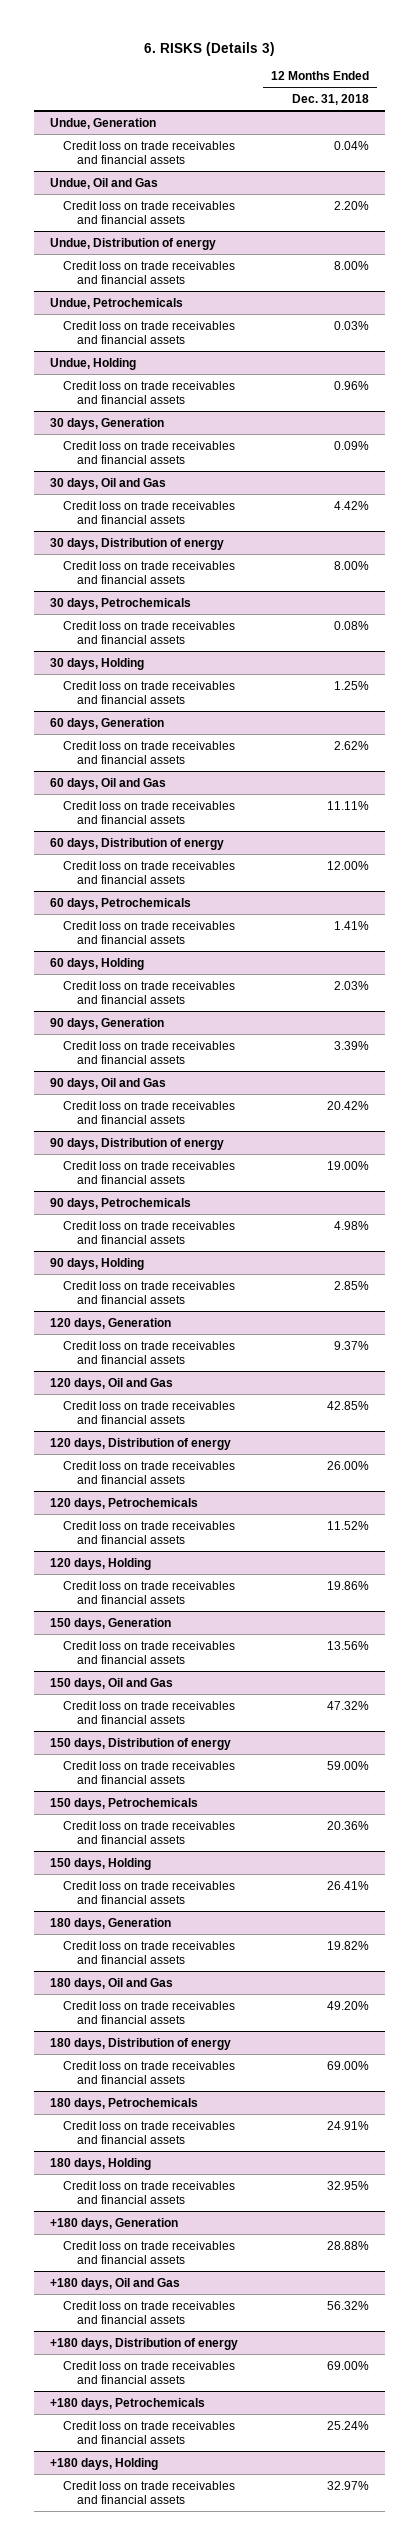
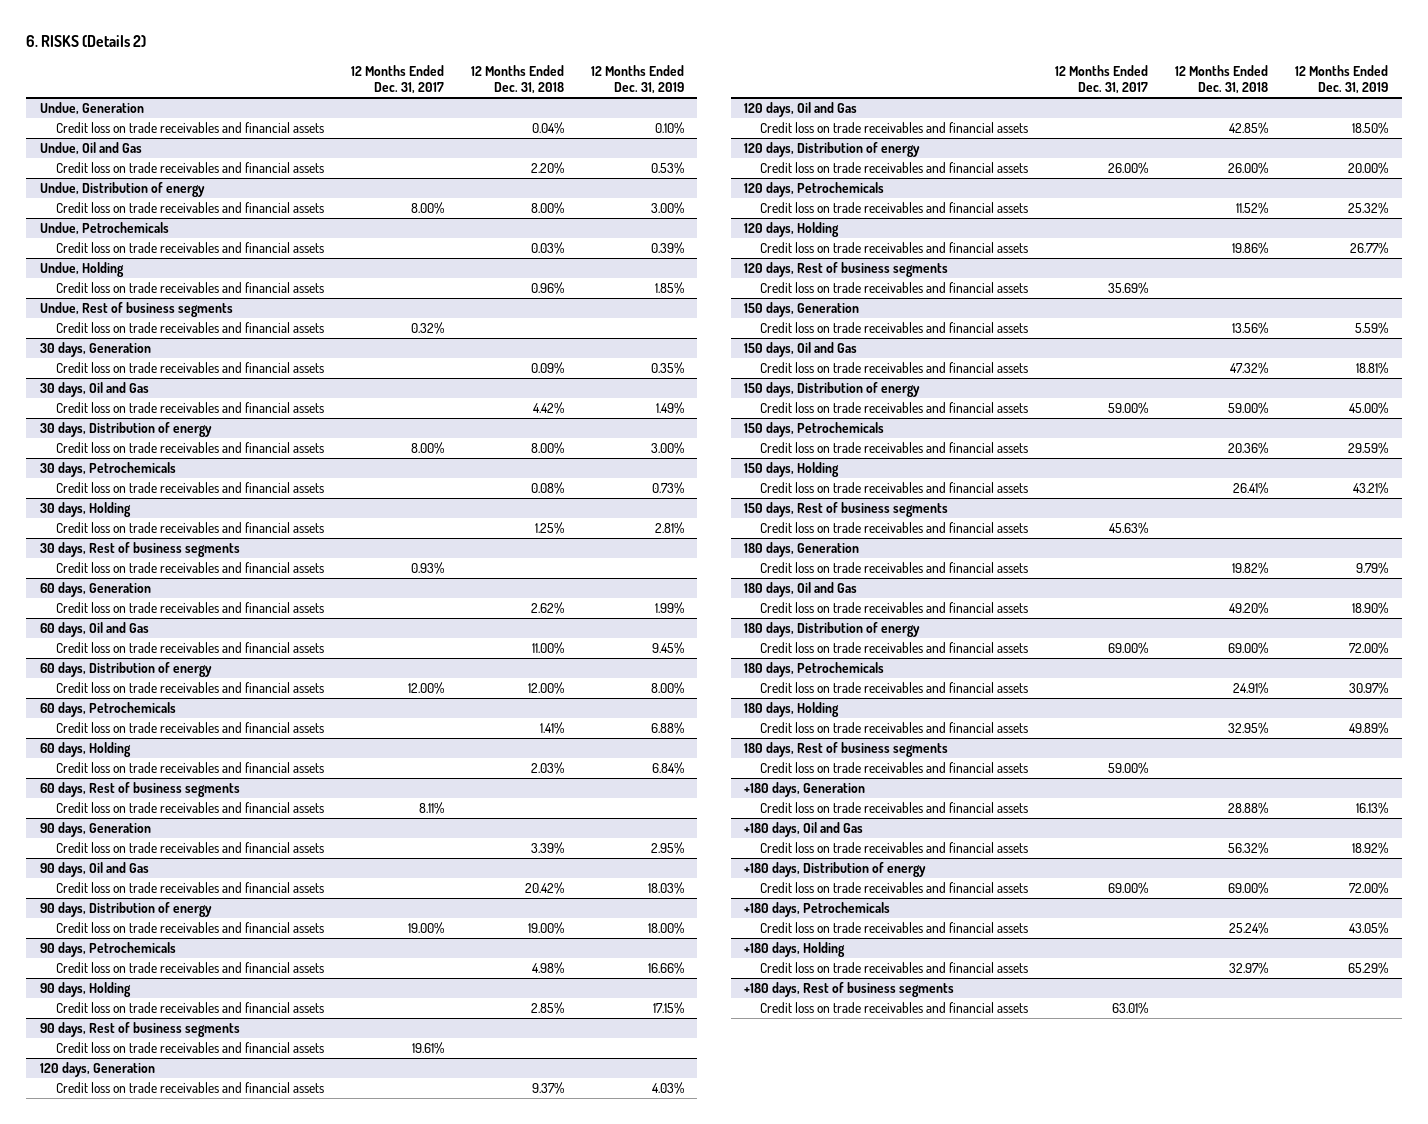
[143,41,275,56] 6. RISKS (Details 3) -> [26,35,147,48] 6. RISKS (Details 2)
none -> [350,64,444,95] 12 Months Ended Dec. 31, 2017
none -> [590,64,684,95] 12 Months Ended Dec. 31, 2019
none -> [39,301,233,317] Undue, Rest of business segments
none -> [55,321,324,333] Credit loss on trade receivables and financial assets
none -> [39,541,240,557] 30 days, Rest of business segments
none -> [55,561,324,573] Credit loss on trade receivables and financial assets
[326,800,369,810] 11.11% -> [531,641,564,654] 11.00%
none -> [39,781,240,797] 60 days, Rest of business segments
none -> [55,801,324,813] Credit loss on trade receivables and financial assets
none -> [39,1021,240,1037] 90 days, Rest of business segments
none -> [55,1041,324,1053] Credit loss on trade receivables and financial assets
none -> [744,261,949,277] 120 days, Rest of business segments
none -> [759,281,1028,293] Credit loss on trade receivables and financial assets
none -> [744,501,949,517] 150 days, Rest of business segments
none -> [759,521,1028,533] Credit loss on trade receivables and financial assets
none -> [744,741,949,757] 180 days, Rest of business segments
none -> [759,761,1028,773] Credit loss on trade receivables and financial assets
none -> [744,981,955,997] +180 days, Rest of business segments
none -> [759,1001,1028,1013] Credit loss on trade receivables and financial assets

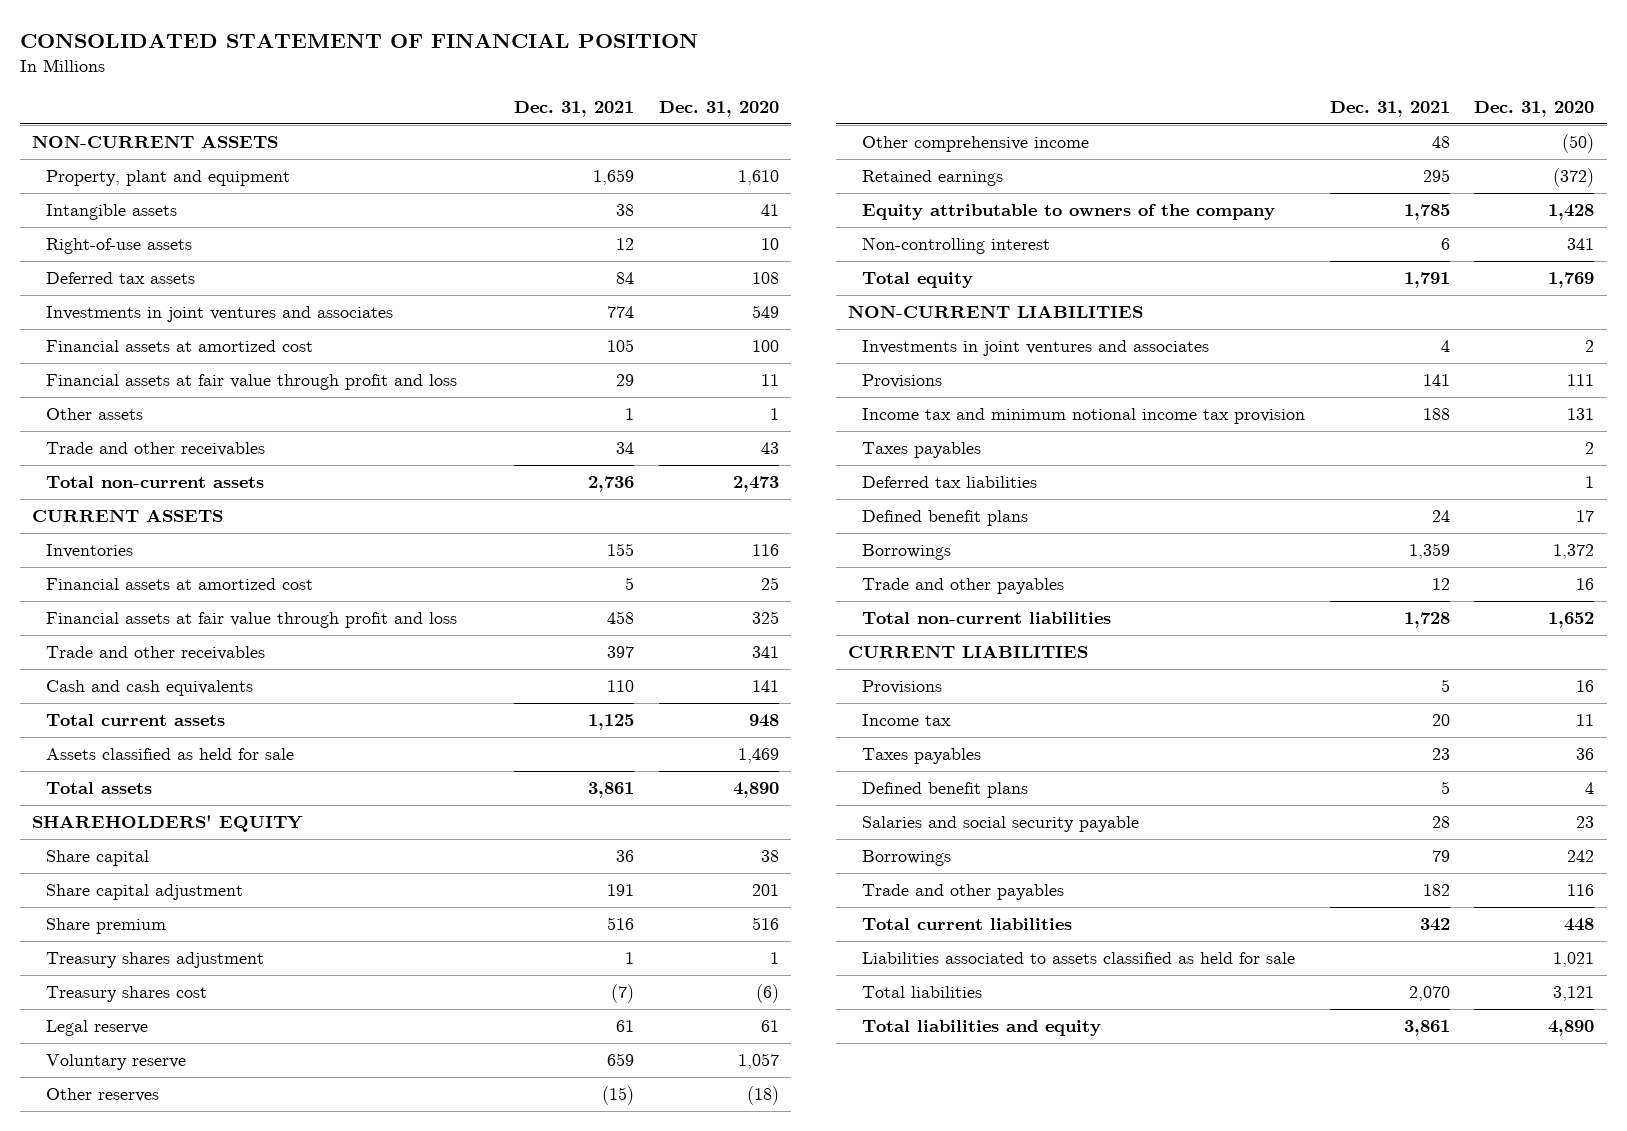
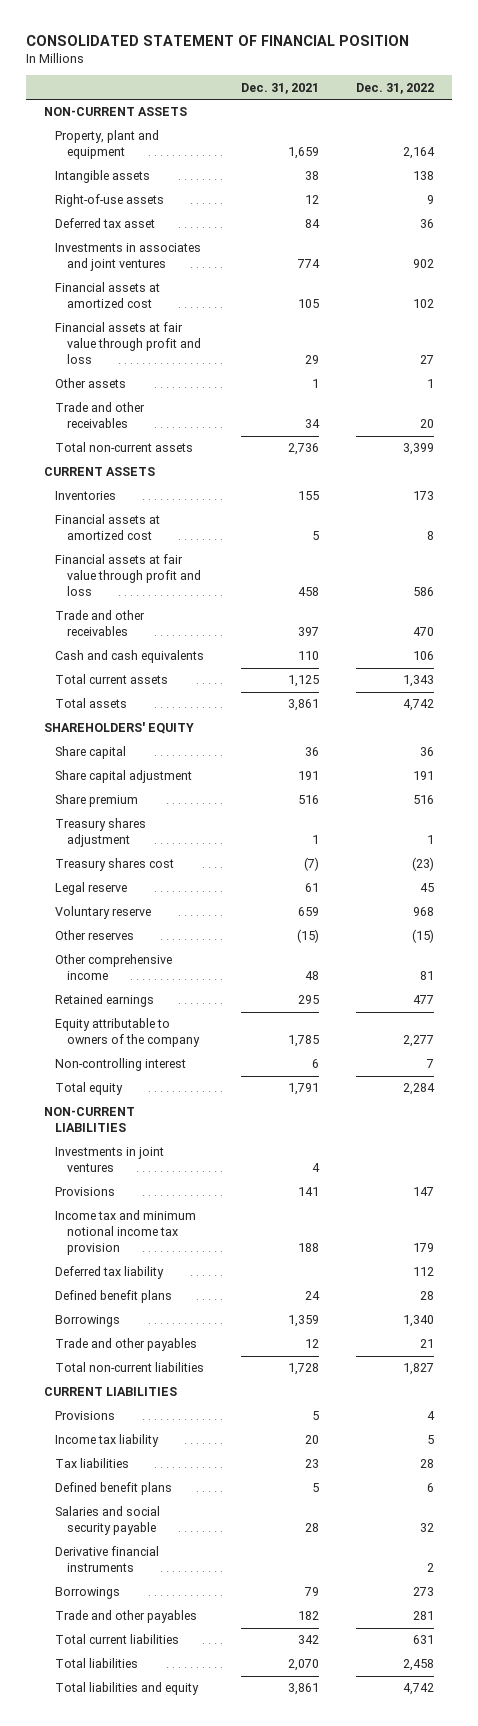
[658,101,779,118] Dec. 31, 2020 -> none
none -> [355,82,434,94] Dec. 31, 2022
[45,272,195,285] Deferred tax assets -> [55,218,156,229] Deferred tax asset
[45,306,393,323] Investments in joint ventures and associates -> [55,243,202,272] Investments in associates and joint ventures
[45,748,294,761] Assets classified as held for sale -> none
[861,340,1209,357] Investments in joint ventures and associates -> [55,1147,165,1173] Investments in joint ventures
[861,442,981,459] Taxes payables -> none
[861,476,1037,489] Deferred tax liabilities -> [55,1266,165,1280] Deferred tax liability
[861,714,951,727] Income tax -> [55,1434,160,1448] Income tax liability
[861,748,981,765] Taxes payables -> [55,1458,130,1469] Tax liabilities
none -> [55,1546,160,1573] Derivative financial instruments
[861,952,1295,965] Liabilities associated to assets classified as held for sale -> none

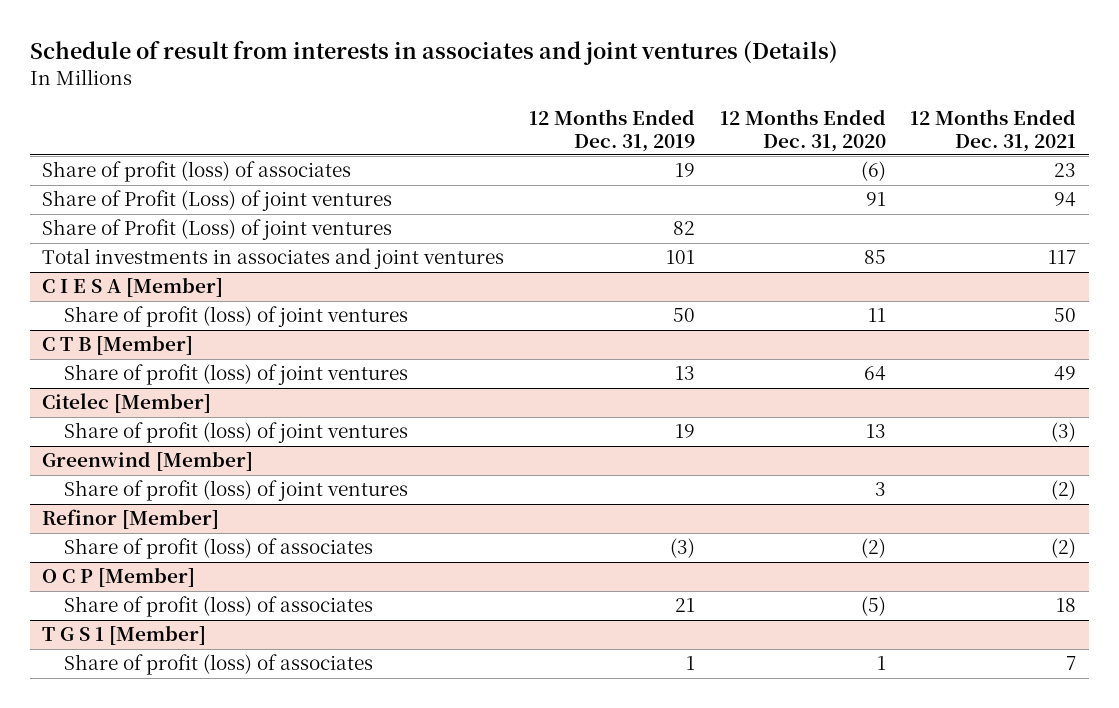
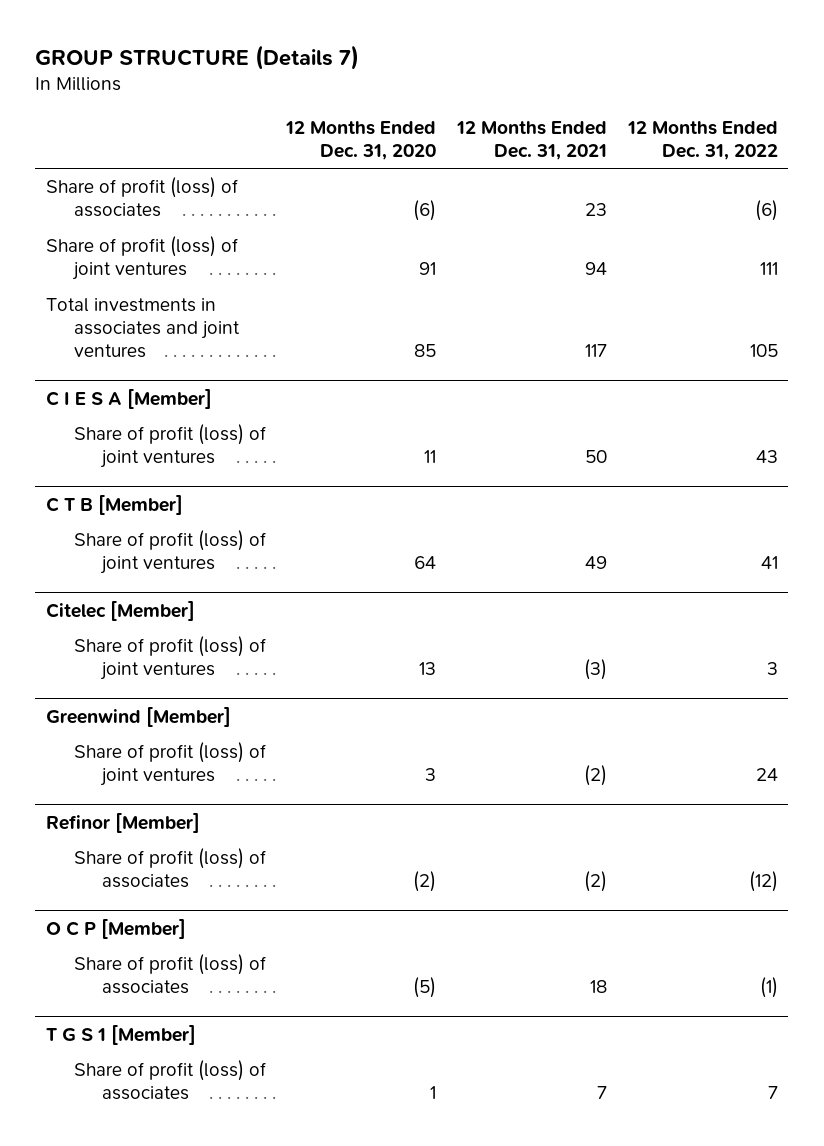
[29,41,838,66] Schedule of result from interests in associates and joint ventures (Details) -> [35,44,360,70] GROUP STRUCTURE (Details 7)
[528,108,695,152] 12 Months Ended Dec. 31, 2019 -> none
none -> [626,120,778,160] 12 Months Ended Dec. 31, 2022
[42,219,393,241] Share of Profit (Loss) of joint ventures -> none
[42,190,393,212] Share of Profit (Loss) of joint ventures -> [45,236,238,281] Share of profit (loss) of joint ventures

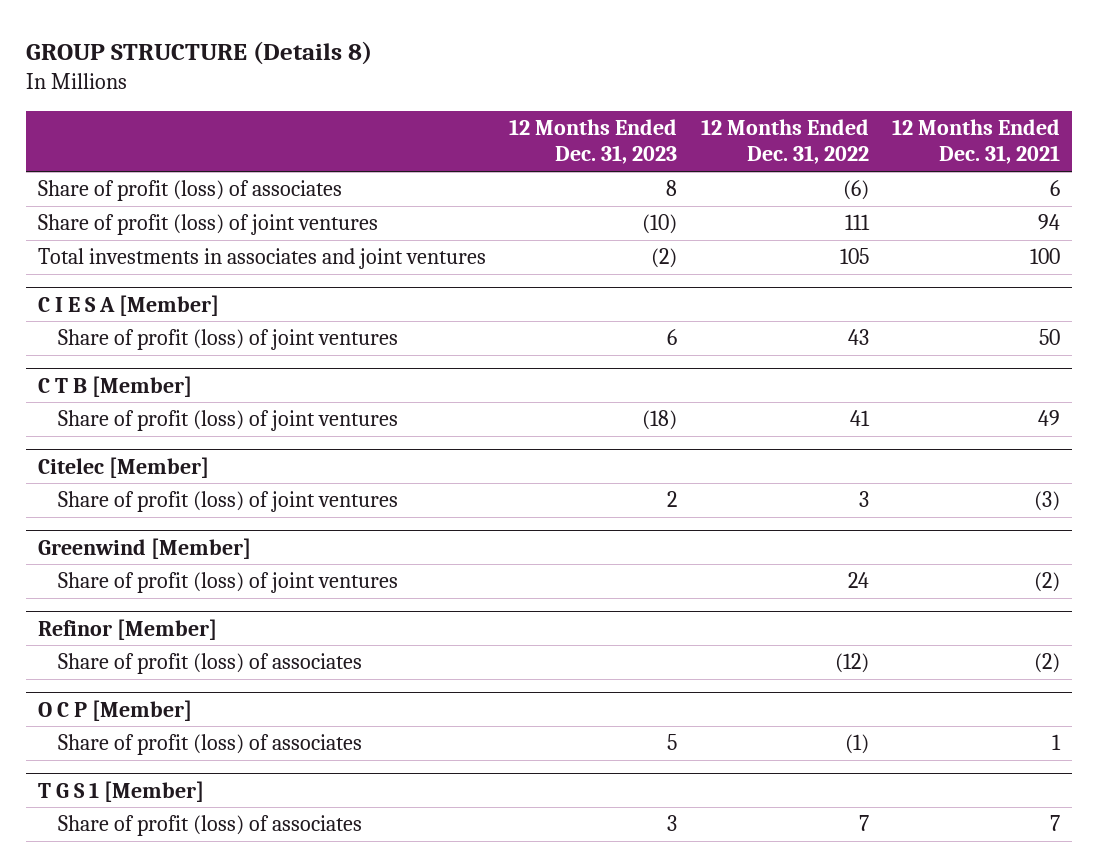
[35,44,360,70] GROUP STRUCTURE (Details 7) -> [25,40,372,65] GROUP STRUCTURE (Details 8)
[285,120,437,160] 12 Months Ended Dec. 31, 2020 -> none
none -> [509,118,678,165] 12 Months Ended Dec. 31, 2023
[585,203,608,217] 23 -> [1050,180,1061,197] 6
[585,344,608,358] 117 -> [1030,248,1061,265] 100
[590,980,608,994] 18 -> [1052,734,1062,751] 1

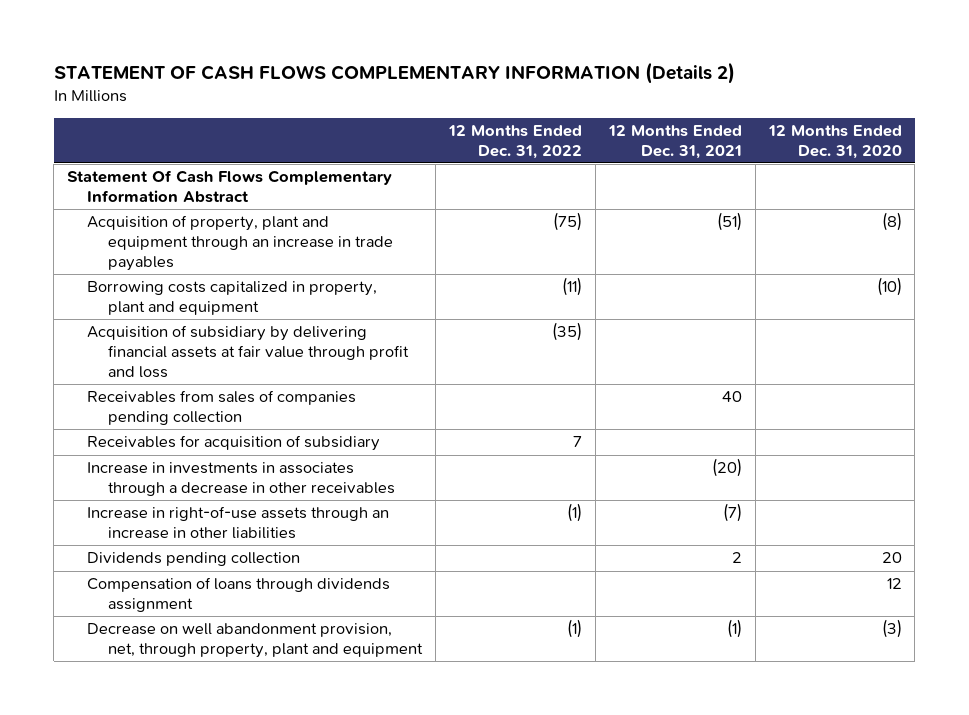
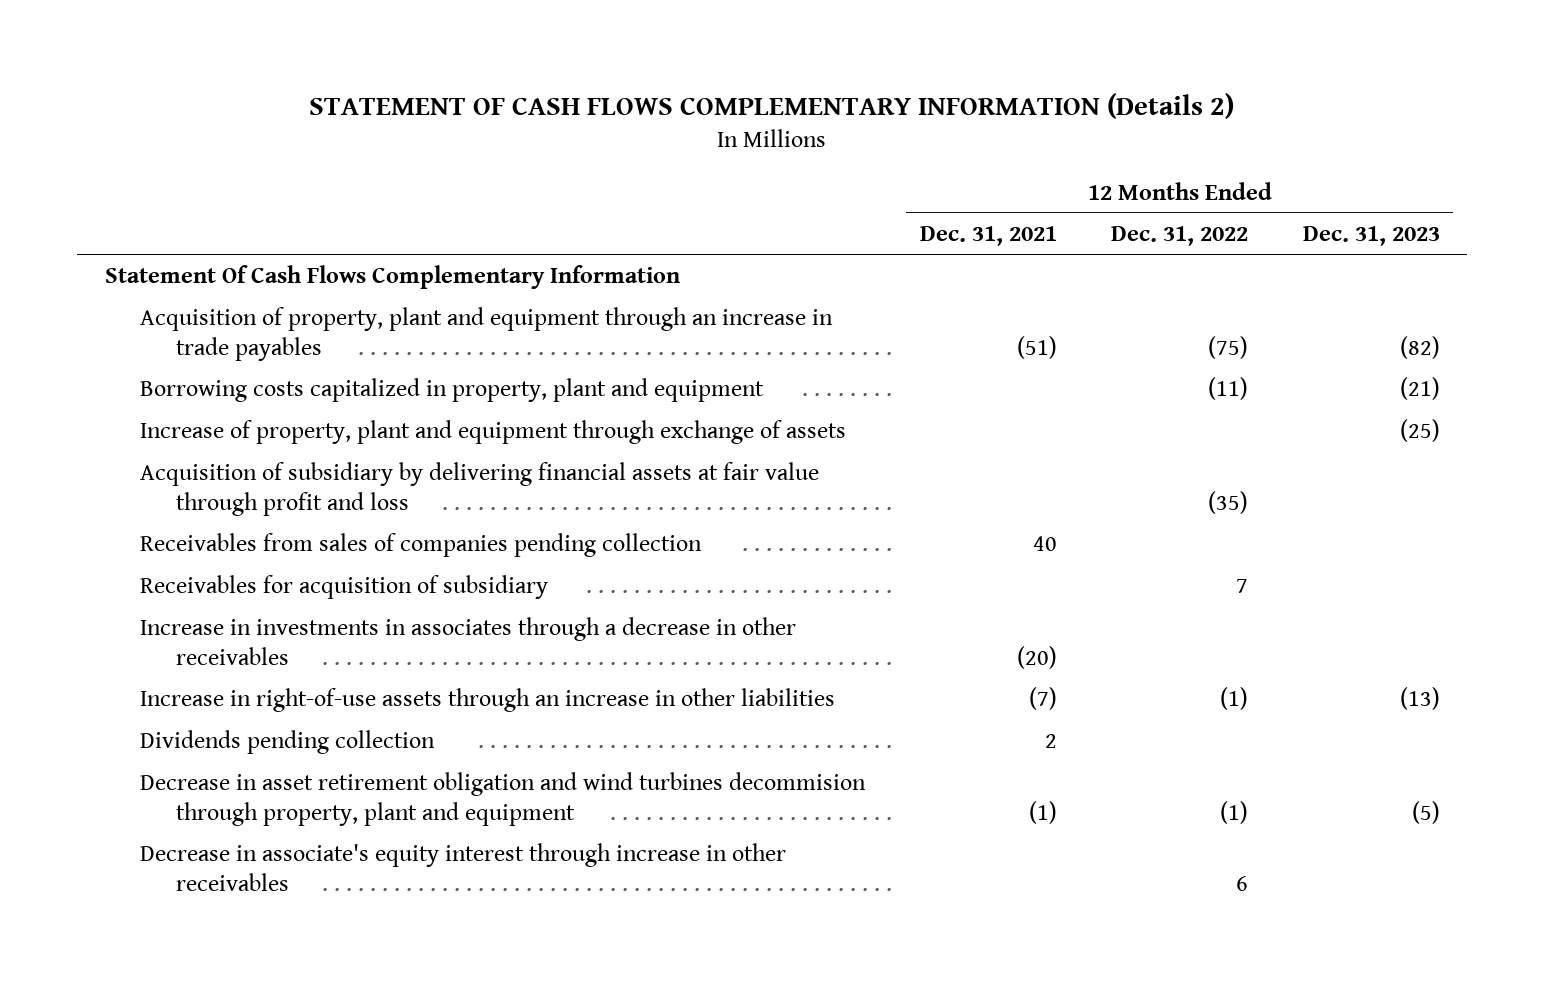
[767,125,902,159] 12 Months Ended Dec. 31, 2020 -> none
none -> [1302,226,1440,247] Dec. 31, 2023
[67,170,393,203] Statement Of Cash Flows Complementary Information Abstract -> [104,265,680,290] Statement Of Cash Flows Complementary Information
none -> [140,420,847,445] Increase of property, plant and equipment through exchange of assets
[87,577,391,612] Compensation of loans through dividends assignment -> none
[87,623,423,658] Decrease on well abandonment provision, net, through property, plant and equipment -> none
none -> [140,772,867,826] Decrease in asset retirement obligation and wind turbines decommision through property, plant and equipment
none -> [140,843,787,891] Decrease in associate's equity interest through increase in other receivables

